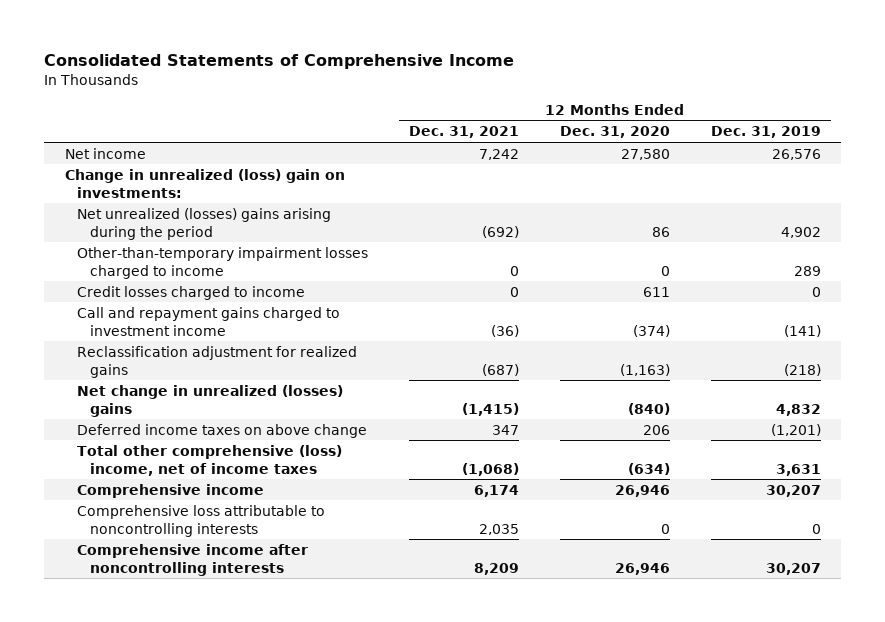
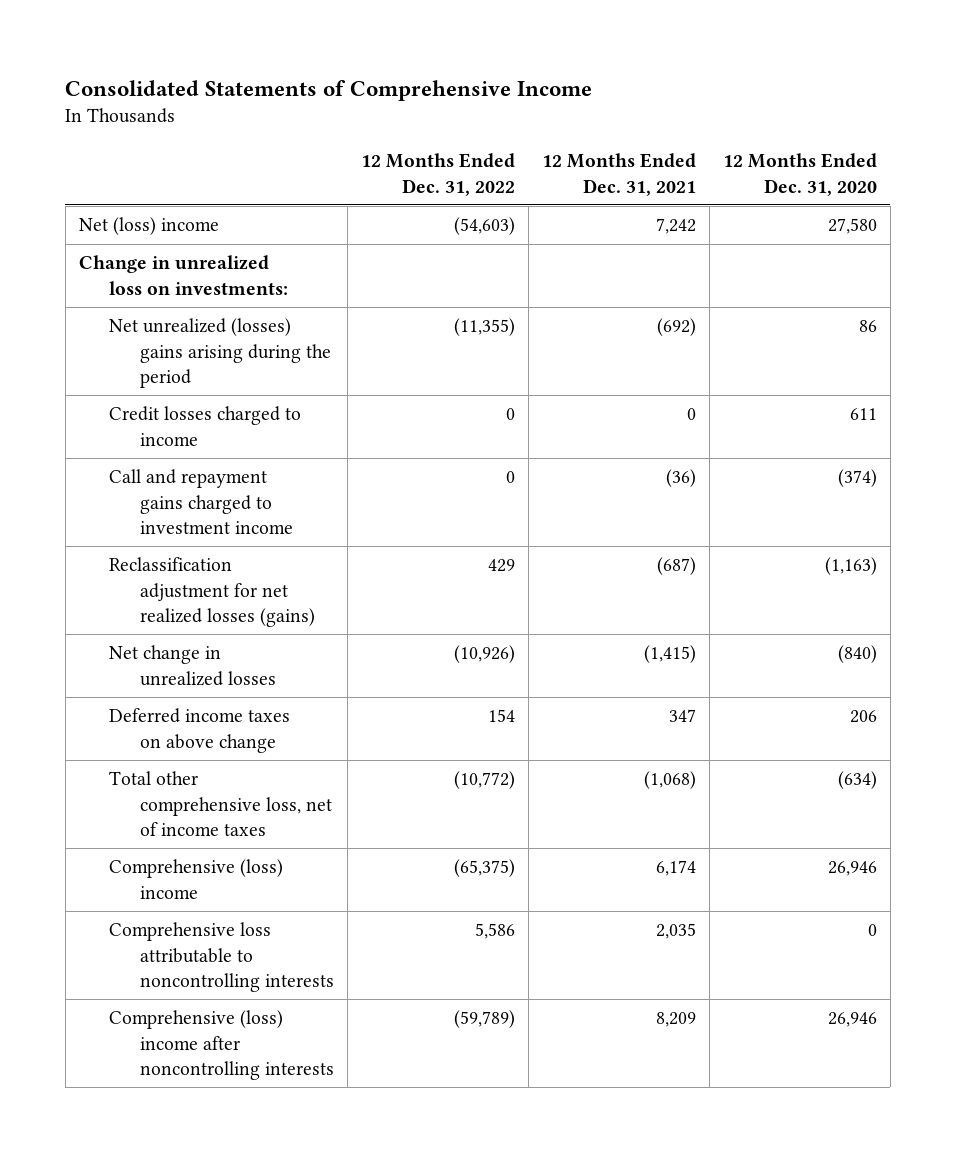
[710,126,821,139] Dec. 31, 2019 -> none
none -> [360,153,515,196] 12 Months Ended Dec. 31, 2022
[64,147,146,159] Net income -> [78,217,219,236] Net (loss) income
[64,168,345,198] Change in unrealized (loss) gain on investments: -> [78,255,289,295] Change in unrealized loss on investments:
[77,246,369,279] Other-than-temporary impairment losses charged to income -> none
[77,345,358,378] Reclassification adjustment for realized gains -> [109,557,316,627] Reclassification adjustment for net realized losses (gains)
[77,384,344,417] Net change in unrealized (losses) gains -> [109,645,277,686] Net change in unrealized losses
[77,444,343,476] Total other comprehensive (loss) income, net of income taxes -> [109,771,333,836] Total other comprehensive loss, net of income taxes
[77,483,265,498] Comprehensive income -> [109,859,284,899] Comprehensive (loss) income
[77,543,309,576] Comprehensive income after noncontrolling interests -> [109,1010,335,1080] Comprehensive (loss) income after noncontrolling interests

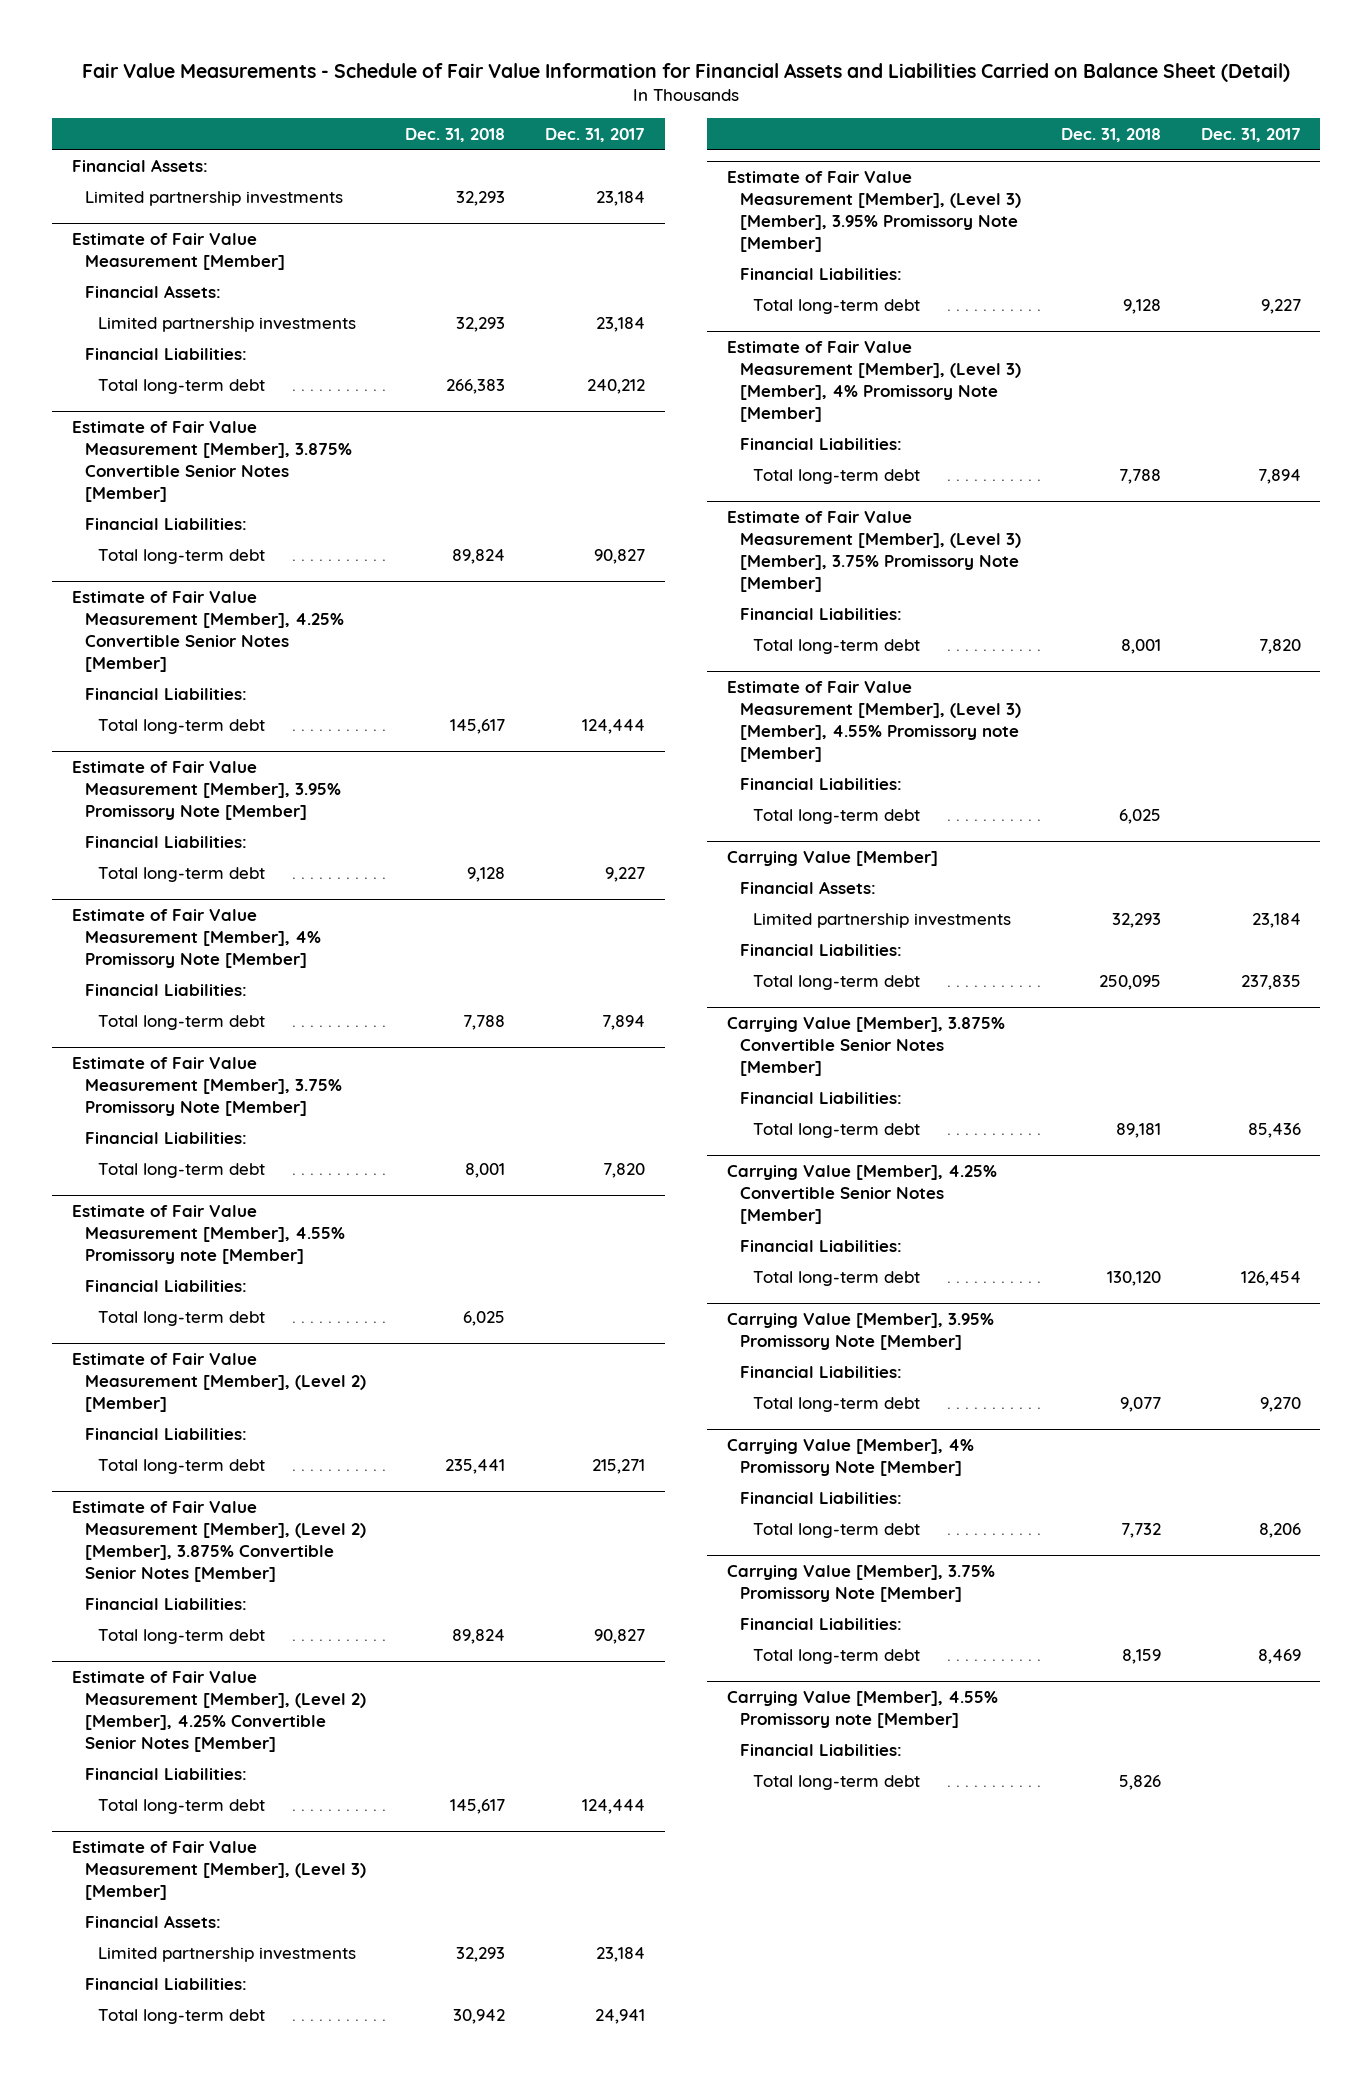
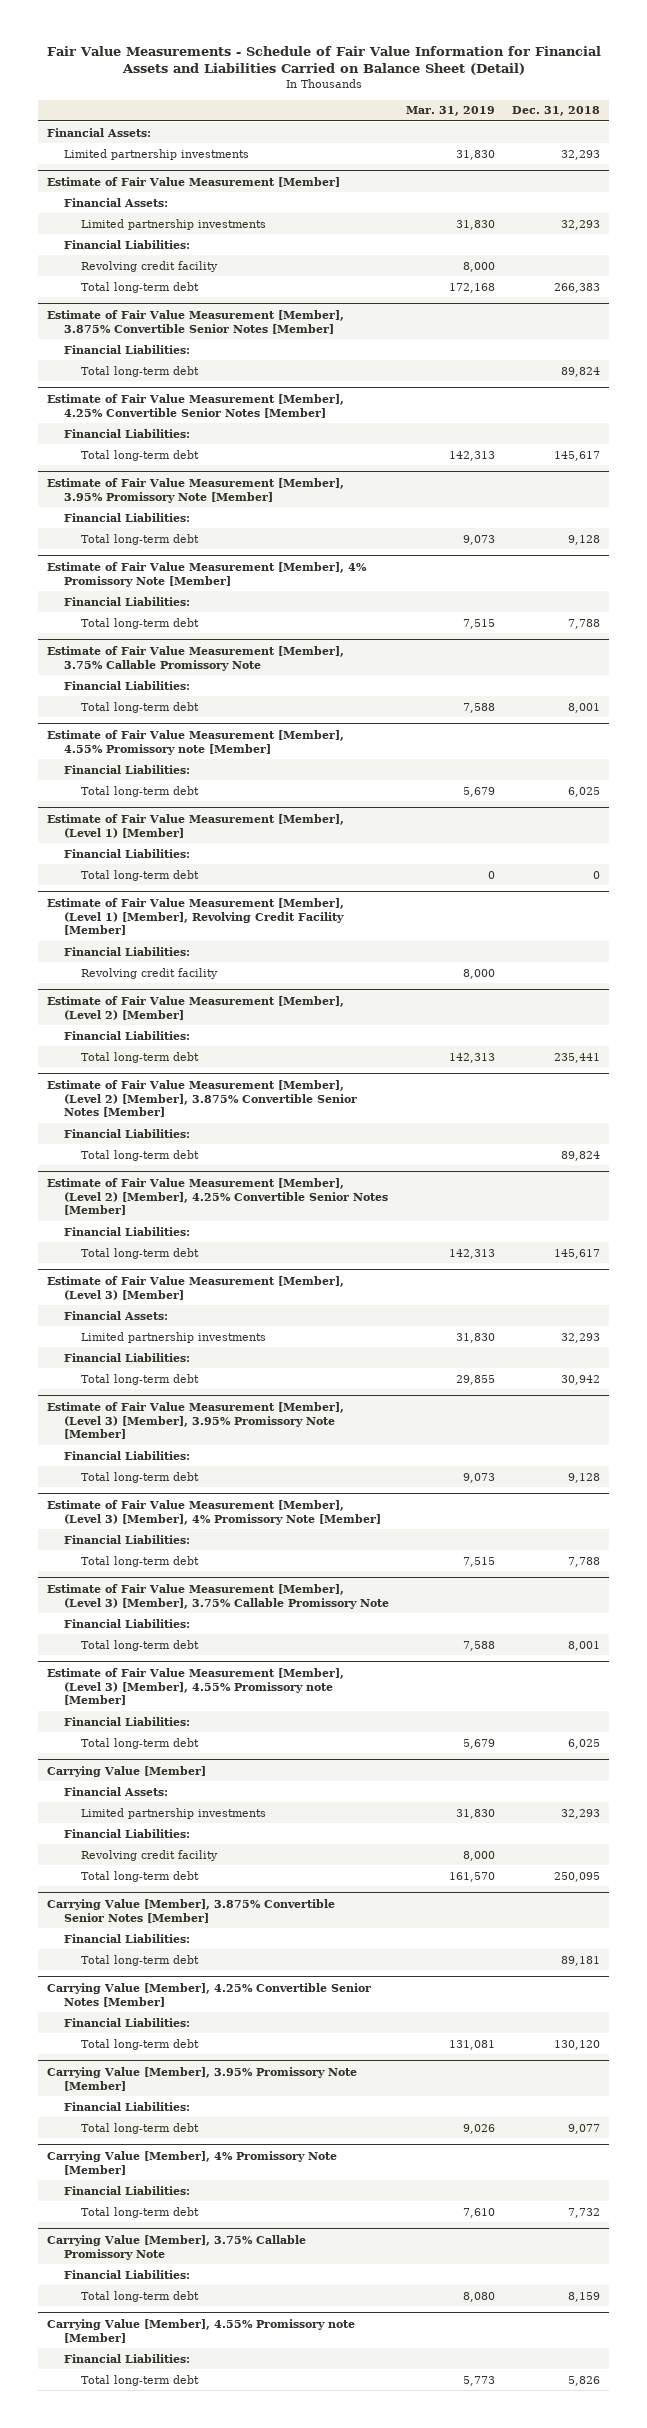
[544,127,645,142] Dec. 31, 2017 -> none
none -> [406,106,496,117] Mar. 31, 2019
none -> [81,260,219,272] Revolving credit facility
[71,1056,342,1116] Estimate of Fair Value Measurement [Member], 3.75% Promissory Note [Member] -> [46,645,344,671] Estimate of Fair Value Measurement [Member], 3.75% Callable Promissory Note
none -> [46,813,344,838] Estimate of Fair Value Measurement [Member], (Level 1) [Member]
none -> [64,848,191,858] Financial Liabilities:
none -> [81,869,200,881] Total long-term debt
none -> [46,897,345,936] Estimate of Fair Value Measurement [Member], (Level 1) [Member], Revolving Credit Facility [Member]
none -> [64,946,191,956] Financial Liabilities:
none -> [81,967,219,979] Revolving credit facility
[727,510,1022,592] Estimate of Fair Value Measurement [Member], (Level 3) [Member], 3.75% Promissory Note [Member] -> [46,1583,390,1609] Estimate of Fair Value Measurement [Member], (Level 3) [Member], 3.75% Callable Promissory Note
none -> [81,1849,219,1861] Revolving credit facility
[727,1564,996,1602] Carrying Value [Member], 3.75% Promissory Note [Member] -> [46,2234,306,2260] Carrying Value [Member], 3.75% Callable Promissory Note

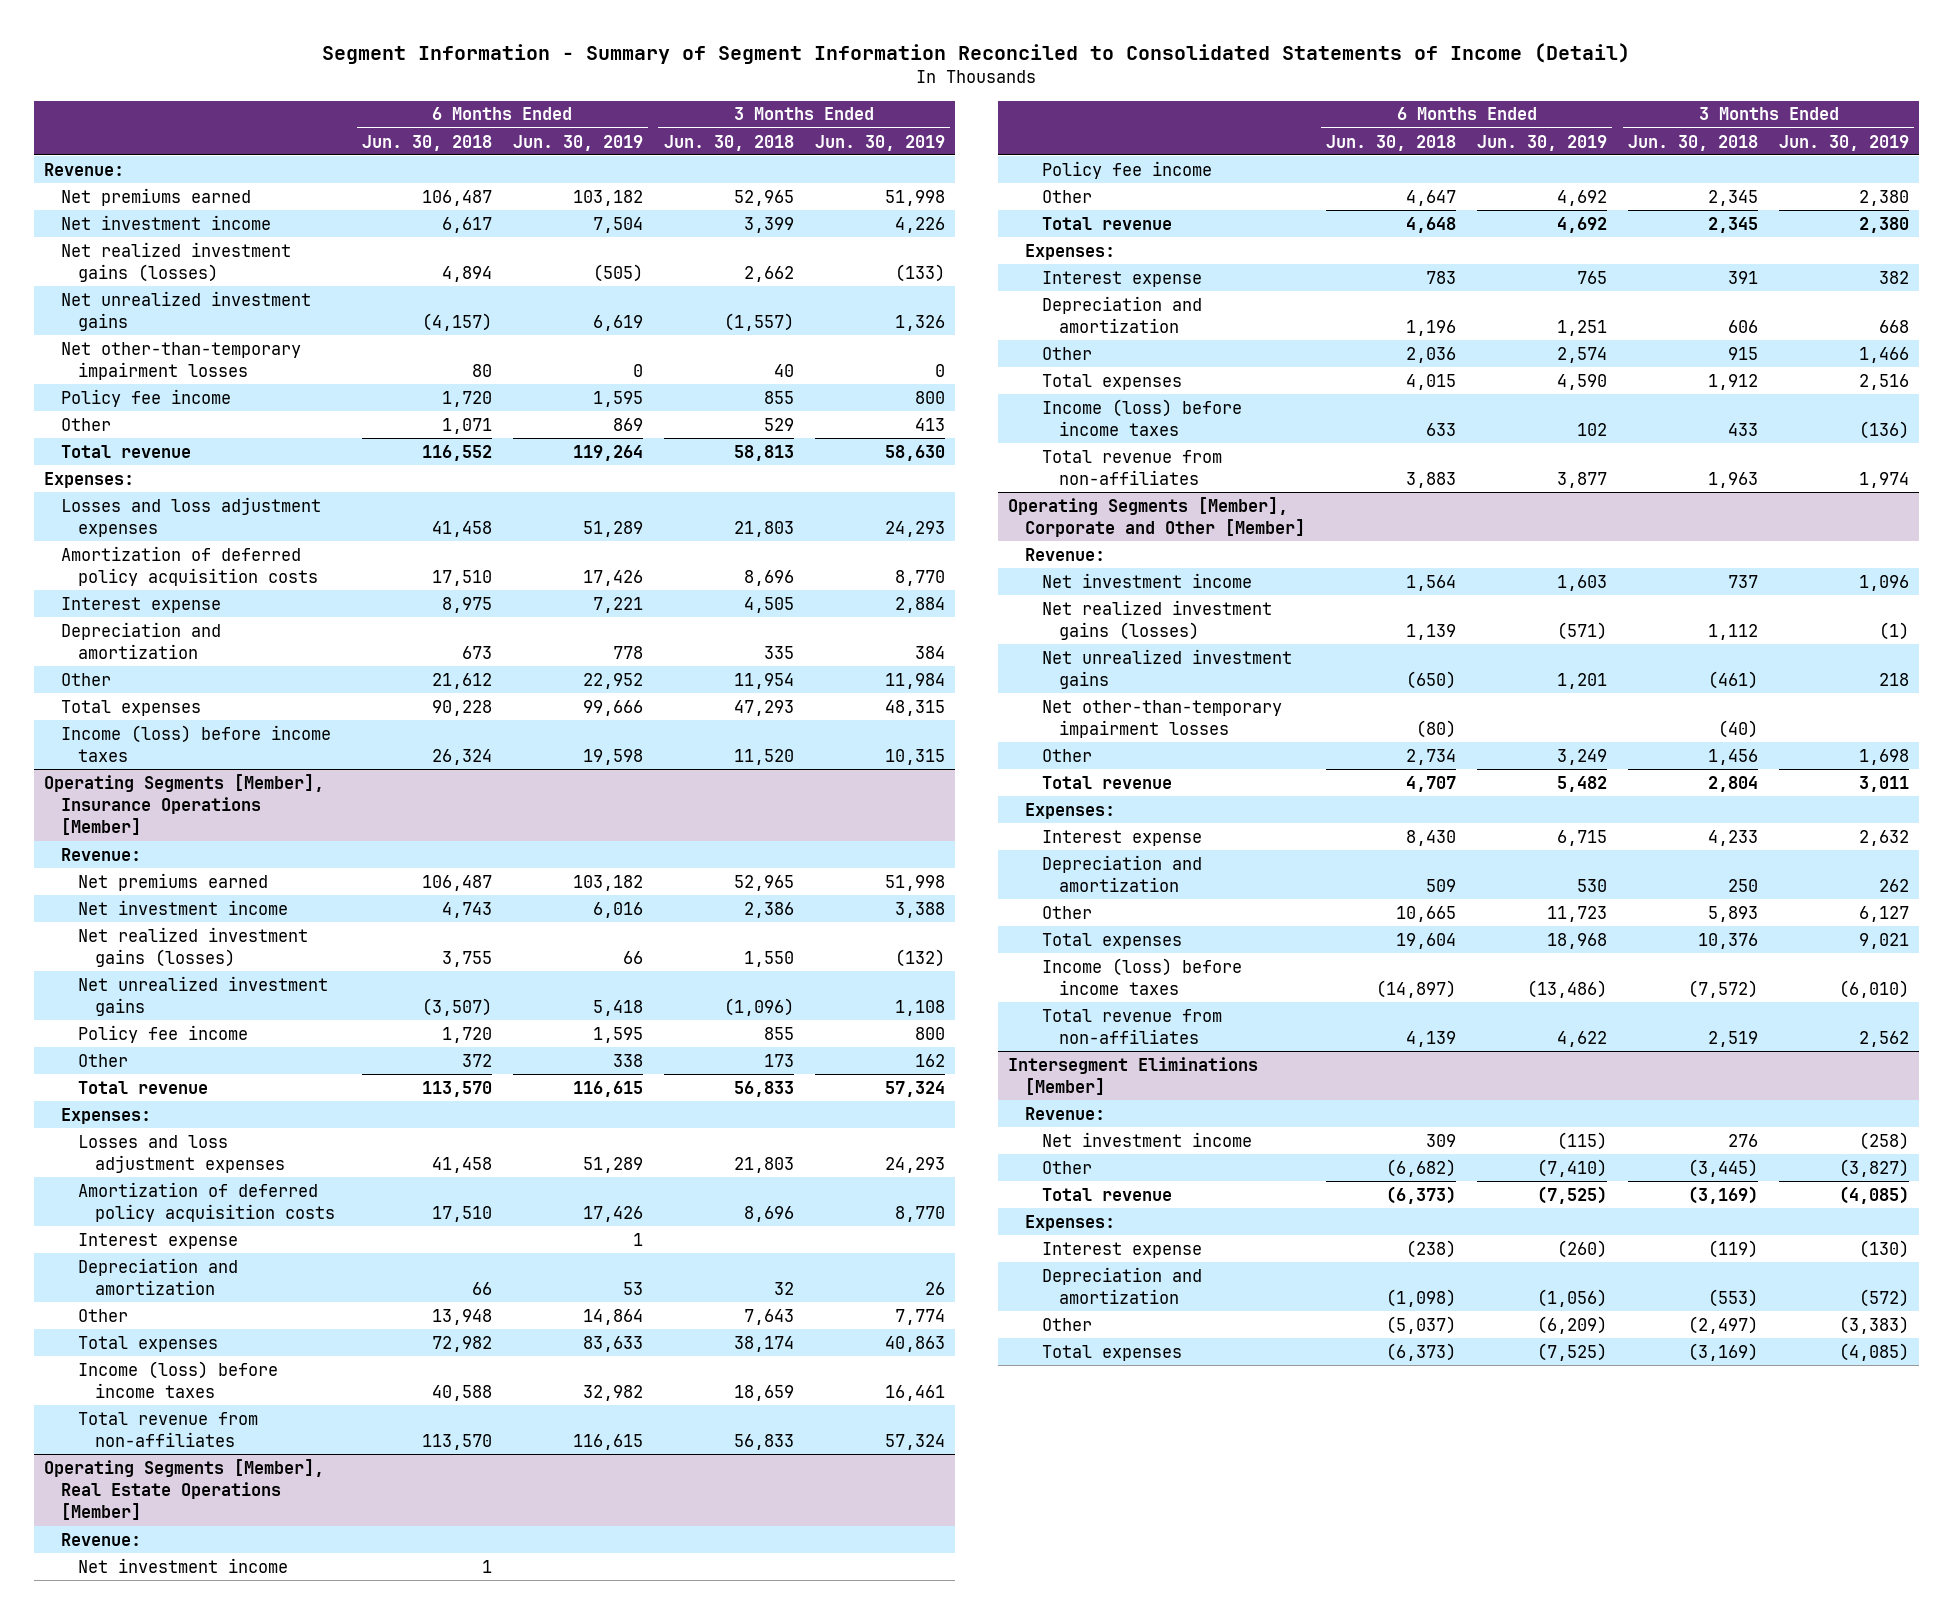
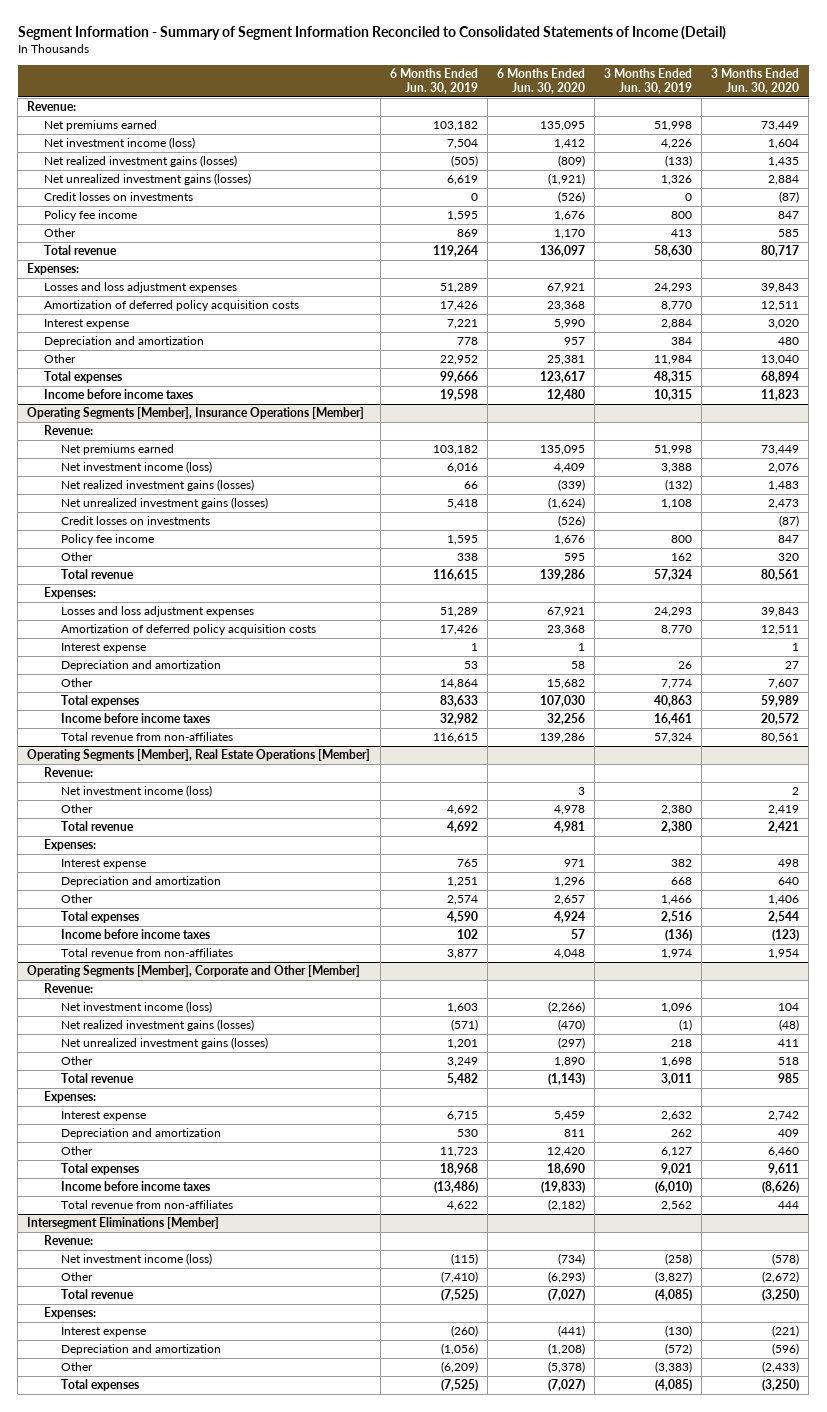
[361,134,492,151] Jun. 30, 2018 -> none
[663,134,794,151] Jun. 30, 2018 -> none
none -> [496,68,585,95] 6 Months Ended Jun. 30, 2020
none -> [711,68,800,95] 3 Months Ended Jun. 30, 2020
[60,214,271,230] Net investment income -> [44,137,196,150] Net investment income (loss)
[60,341,301,381] Net other-than-temporary impairment losses -> none
[60,290,311,332] Net unrealized investment gains -> [44,173,252,186] Net unrealized investment gains (losses)
none -> [44,192,194,202] Credit losses on investments
[60,724,331,763] Income (loss) before income taxes -> [44,389,194,400] Income before income taxes
[77,899,288,915] Net investment income -> [61,461,213,474] Net investment income (loss)
[77,975,328,1017] Net unrealized investment gains -> [61,497,269,510] Net unrealized investment gains (losses)
none -> [61,516,211,526] Credit losses on investments
[77,1360,278,1399] Income (loss) before income taxes -> [61,713,211,724] Income before income taxes
[1042,160,1213,179] Policy fee income -> none
[77,1557,288,1573] Net investment income -> [61,785,213,798] Net investment income (loss)
[1042,398,1243,437] Income (loss) before income taxes -> [61,929,211,940] Income before income taxes
[1042,572,1253,588] Net investment income -> [61,1001,213,1014] Net investment income (loss)
[1042,699,1283,739] Net other-than-temporary impairment losses -> none
[1042,648,1293,690] Net unrealized investment gains -> [61,1037,269,1050] Net unrealized investment gains (losses)
[1042,957,1243,996] Income (loss) before income taxes -> [61,1181,211,1192] Income before income taxes
[1042,1131,1253,1147] Net investment income -> [61,1253,213,1266] Net investment income (loss)

